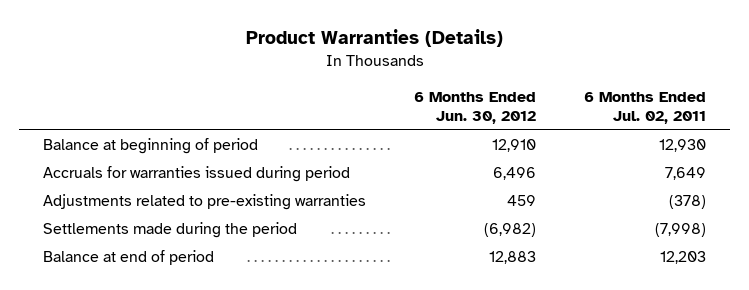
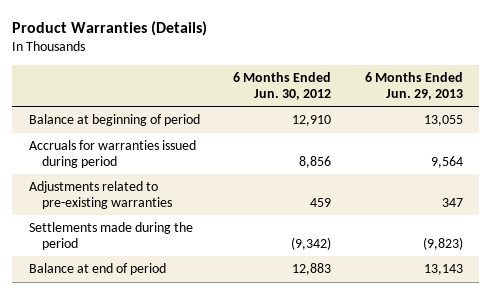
[583,91,706,125] 6 Months Ended Jul. 02, 2011 -> none
none -> [364,72,463,100] 6 Months Ended Jun. 29, 2013
[493,167,537,181] 6,496 -> [299,155,332,168] 8,856
[484,223,537,238] (6,982) -> [291,236,332,250] (9,342)

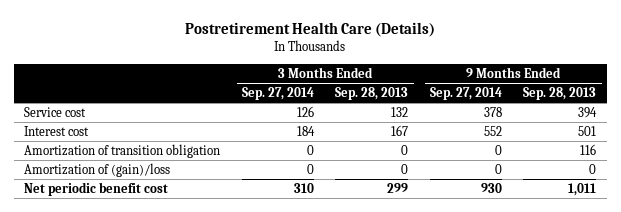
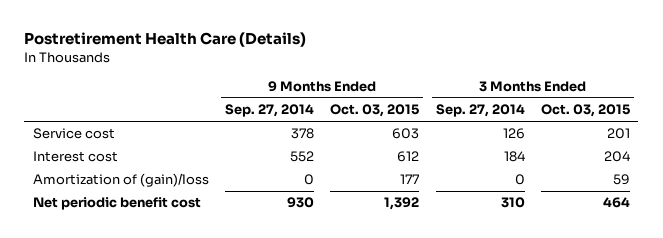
[335,87,409,101] Sep. 28, 2013 -> none
[523,87,597,101] Sep. 28, 2013 -> none
none -> [330,104,420,118] Oct. 03, 2015
none -> [541,104,631,118] Oct. 03, 2015
[24,143,221,158] Amortization of transition obligation -> none

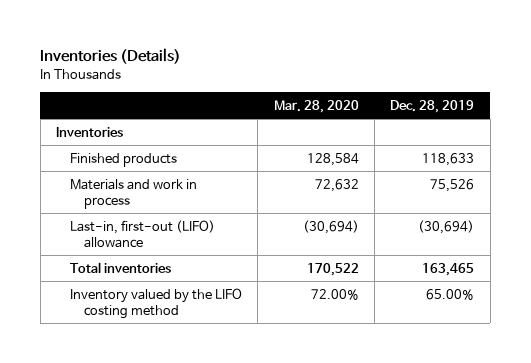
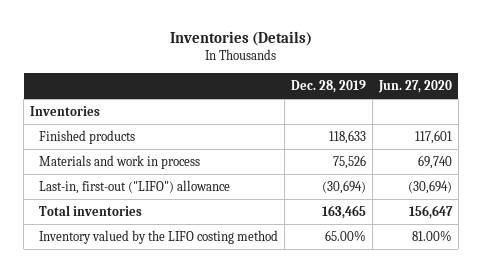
[273,99,359,113] Mar. 28, 2020 -> none
none -> [377,79,452,93] Jun. 27, 2020
[70,219,216,248] Last-in, first-out (LIFO) allowance -> [39,179,231,194] Last-in, first-out ("LIFO") allowance

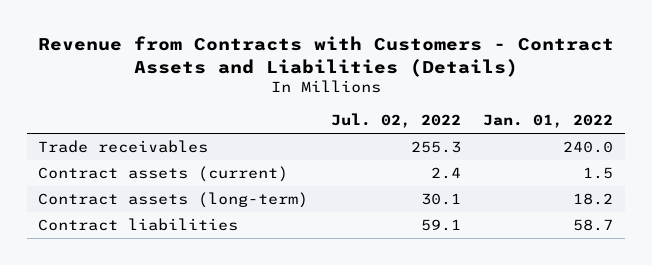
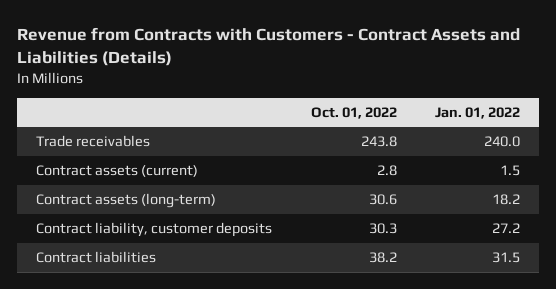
[330,113,461,129] Jul. 02, 2022 -> none
none -> [310,106,397,119] Oct. 01, 2022
none -> [36,222,273,238] Contract liability, customer deposits
[573,219,614,232] 58.7 -> [491,252,520,264] 31.5

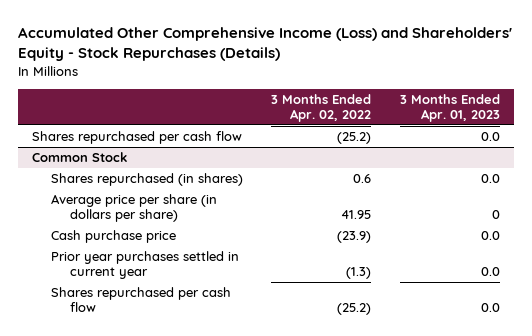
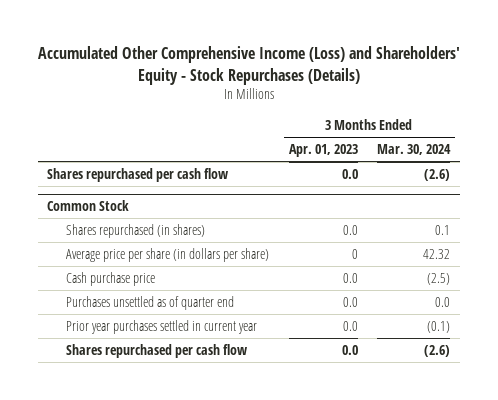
[271,93,372,123] 3 Months Ended Apr. 02, 2022 -> none
none -> [377,144,452,156] Mar. 30, 2024
none -> [66,295,235,310] Purchases unsettled as of quarter end

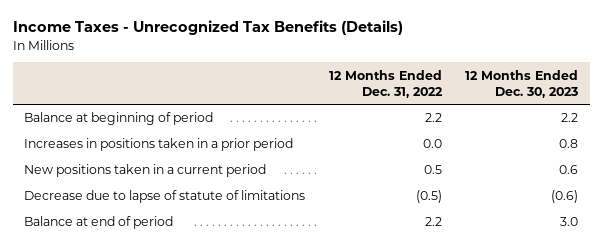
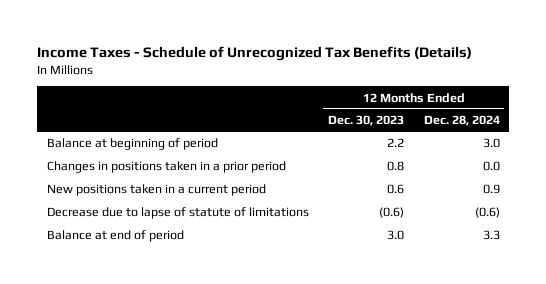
[12,20,403,36] Income Taxes - Unrecognized Tax Benefits (Details) -> [36,45,472,61] Income Taxes - Schedule of Unrecognized Tax Benefits (Details)
[328,69,443,98] 12 Months Ended Dec. 31, 2022 -> none
none -> [423,115,500,127] Dec. 28, 2024
[24,138,294,152] Increases in positions taken in a prior period -> [46,161,286,174] Changes in positions taken in a prior period

